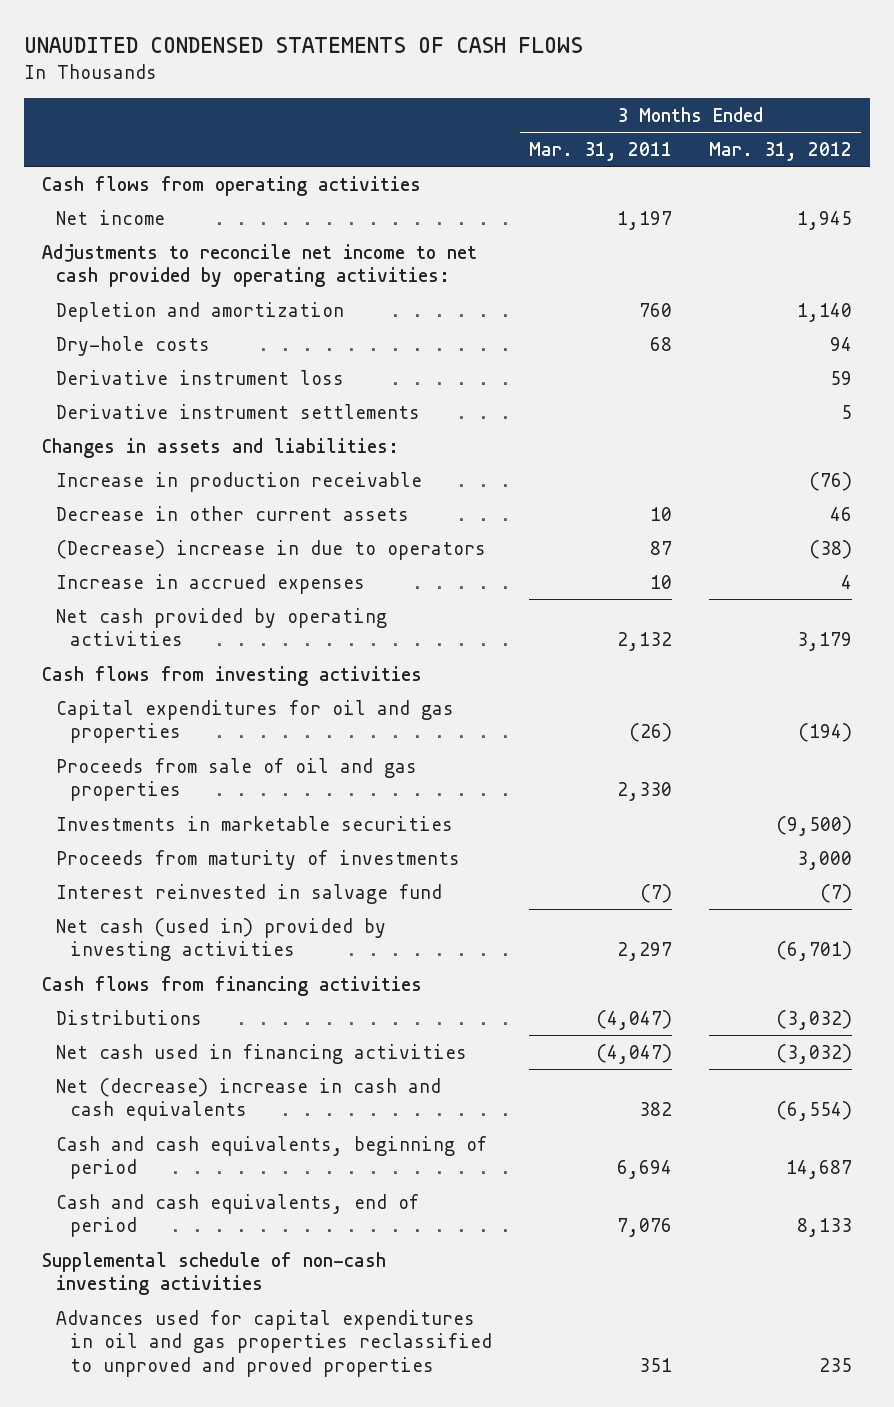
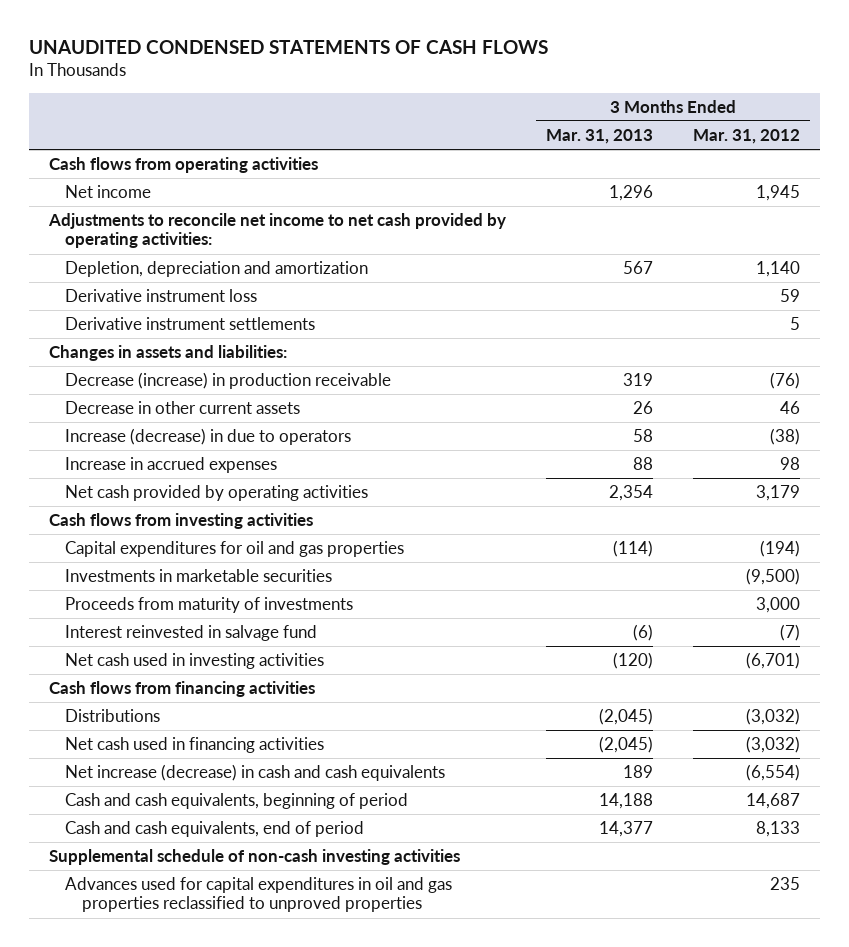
[529,141,673,161] Mar. 31, 2011 -> none
none -> [546,128,654,144] Mar. 31, 2013
[56,335,211,356] Dry-hole costs -> none
[56,301,345,322] Depletion and amortization -> [65,260,369,277] Depletion, depreciation and amortization
[56,471,423,492] Increase in production receivable -> [65,371,392,389] Decrease (increase) in production receivable
[56,539,487,560] (Decrease) increase in due to operators -> [65,427,352,445] Increase (decrease) in due to operators
[840,574,852,589] 4 -> [779,456,800,470] 98
[56,757,418,802] Proceeds from sale of oil and gas properties -> none
[56,917,387,962] Net cash (used in) provided by investing activities -> [65,652,325,669] Net cash used in investing activities
[56,1077,442,1122] Net (decrease) increase in cash and cash equivalents -> [65,763,446,781] Net increase (decrease) in cash and cash equivalents
[56,1309,493,1377] Advances used for capital expenditures in oil and gas properties reclassified to unproved and proved properties -> [65,876,453,913] Advances used for capital expenditures in oil and gas properties reclassified to unproved properties

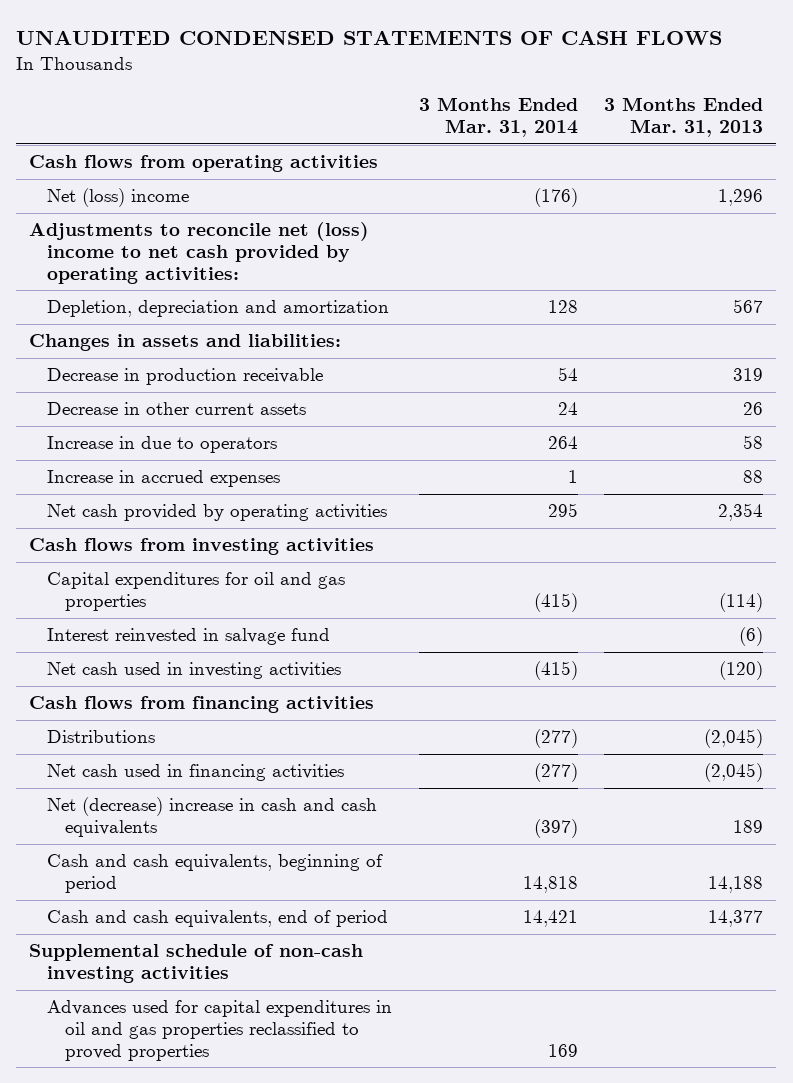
[692,128,800,144] Mar. 31, 2012 -> none
none -> [418,97,578,137] 3 Months Ended Mar. 31, 2014
[65,184,152,198] Net income -> [46,188,189,208] Net (loss) income
[48,212,507,249] Adjustments to reconcile net income to net cash provided by operating activities: -> [29,222,370,284] Adjustments to reconcile net (loss) income to net cash provided by operating activities:
[65,288,258,302] Derivative instrument loss -> none
[65,316,316,330] Derivative instrument settlements -> none
[65,371,392,389] Decrease (increase) in production receivable -> [46,368,323,386] Decrease in production receivable
[65,427,352,445] Increase (decrease) in due to operators -> [46,436,277,454] Increase in due to operators
[65,568,333,582] Investments in marketable securities -> none
[65,596,354,613] Proceeds from maturity of investments -> none
[65,763,446,781] Net increase (decrease) in cash and cash equivalents -> [46,797,377,838] Net (decrease) increase in cash and cash equivalents
[65,876,453,913] Advances used for capital expenditures in oil and gas properties reclassified to unproved properties -> [46,1000,392,1061] Advances used for capital expenditures in oil and gas properties reclassified to proved properties

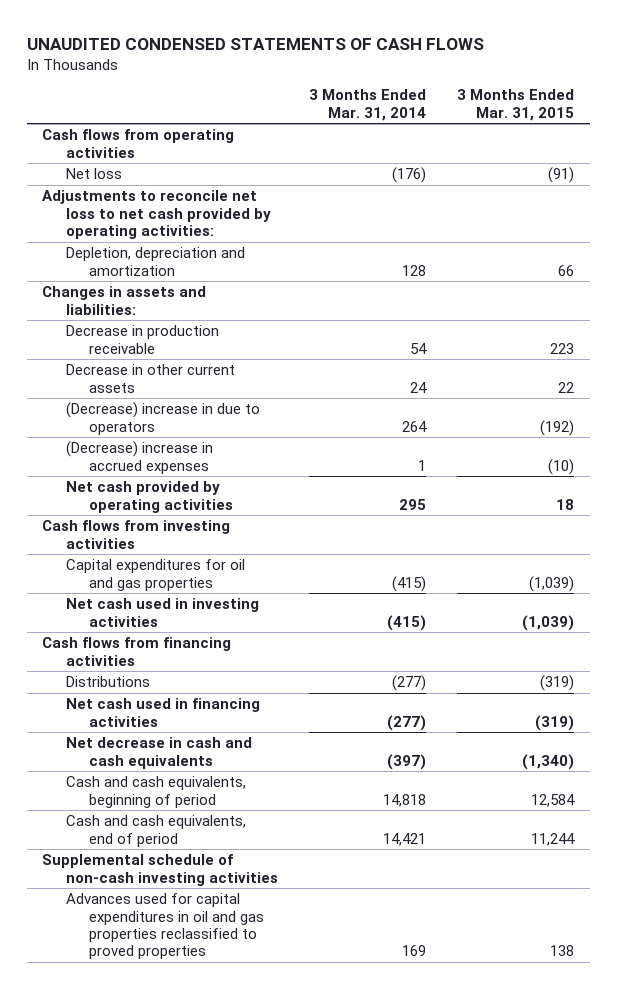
[604,97,764,137] 3 Months Ended Mar. 31, 2013 -> none
none -> [457,89,575,121] 3 Months Ended Mar. 31, 2015
[46,188,189,208] Net (loss) income -> [65,168,122,180] Net loss
[29,222,370,284] Adjustments to reconcile net (loss) income to net cash provided by operating activities: -> [42,190,271,239] Adjustments to reconcile net loss to net cash provided by operating activities:
[46,436,277,454] Increase in due to operators -> [65,402,260,435] (Decrease) increase in due to operators
[46,470,280,488] Increase in accrued expenses -> [65,441,213,474] (Decrease) increase in accrued expenses
[46,628,330,646] Interest reinvested in salvage fund -> none
[46,797,377,838] Net (decrease) increase in cash and cash equivalents -> [65,737,252,769] Net decrease in cash and cash equivalents

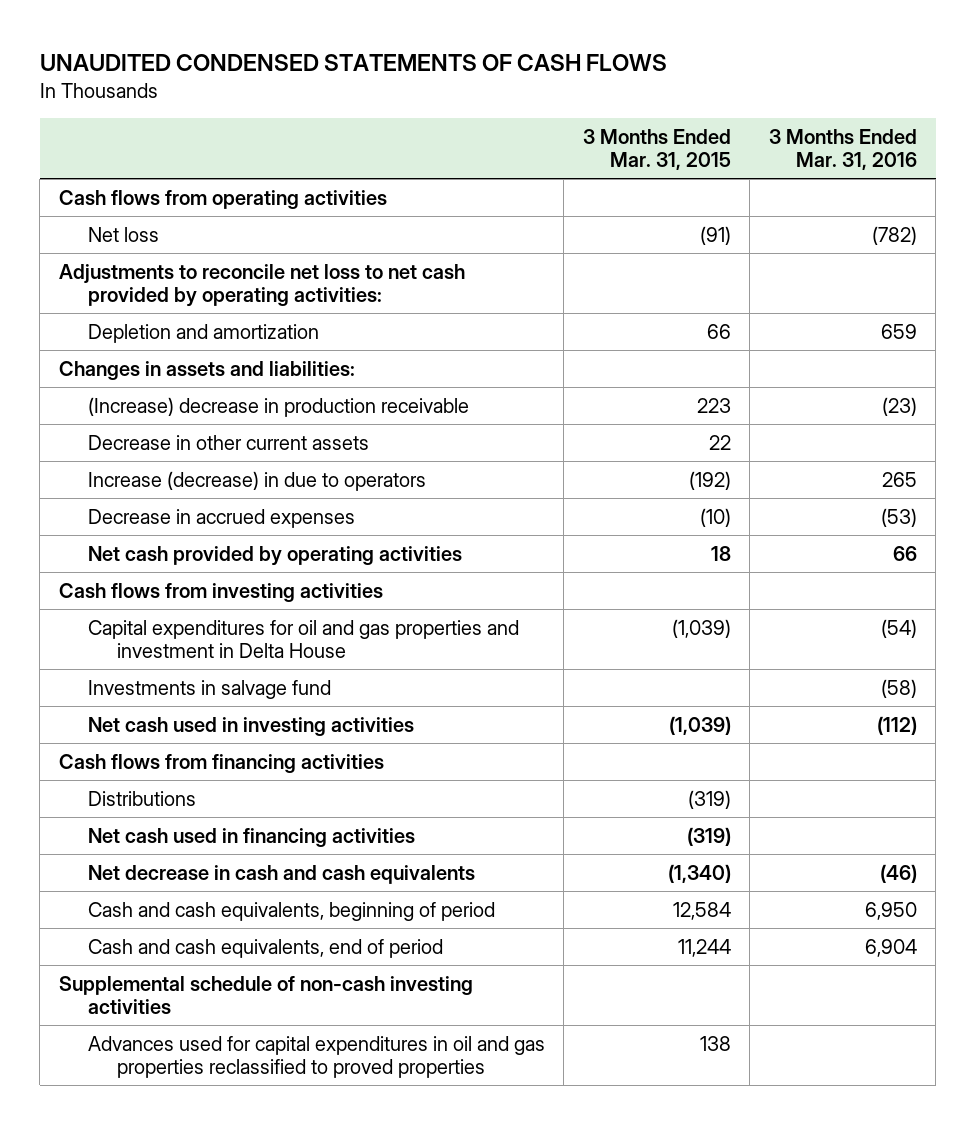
[309,89,427,121] 3 Months Ended Mar. 31, 2014 -> none
none -> [768,128,917,171] 3 Months Ended Mar. 31, 2016
[65,247,245,276] Depletion, depreciation and amortization -> [87,323,319,343] Depletion and amortization
[65,325,219,354] Decrease in production receivable -> [87,396,469,417] (Increase) decrease in production receivable
[65,402,260,435] (Decrease) increase in due to operators -> [87,470,426,491] Increase (decrease) in due to operators
[65,441,213,474] (Decrease) increase in accrued expenses -> [87,508,355,528] Decrease in accrued expenses
[65,559,245,591] Capital expenditures for oil and gas properties -> [87,619,519,659] Capital expenditures for oil and gas properties and investment in Delta House
none -> [87,679,331,699] Investments in salvage fund

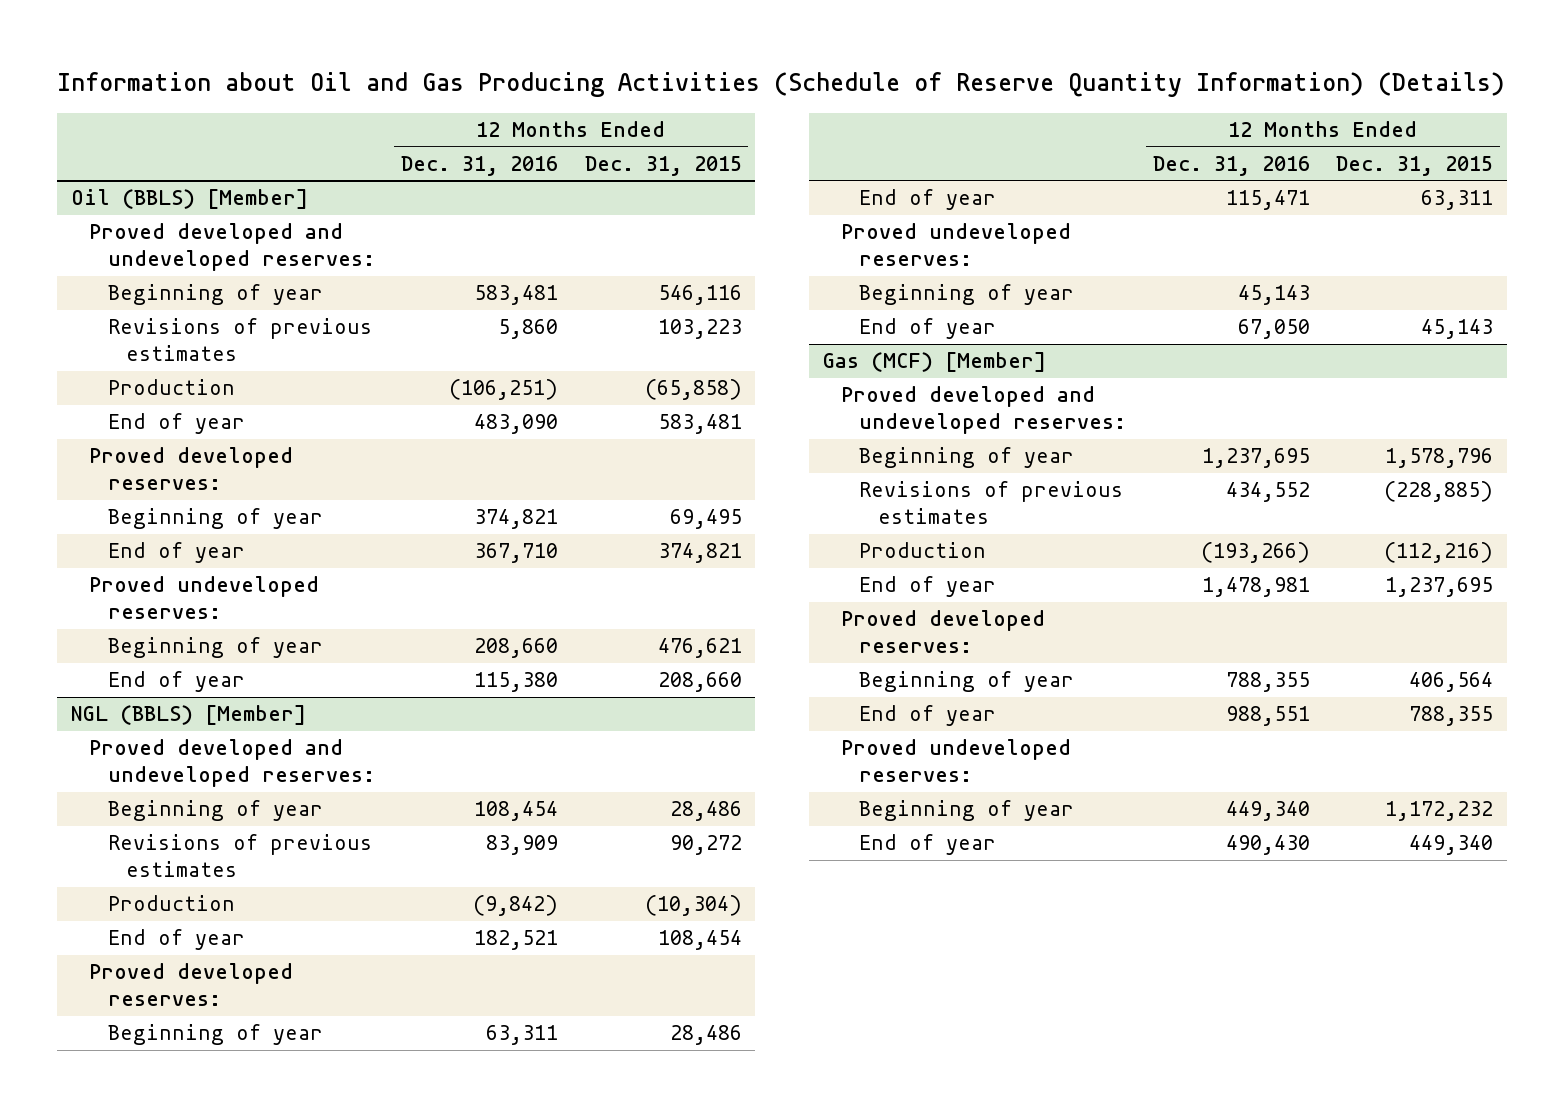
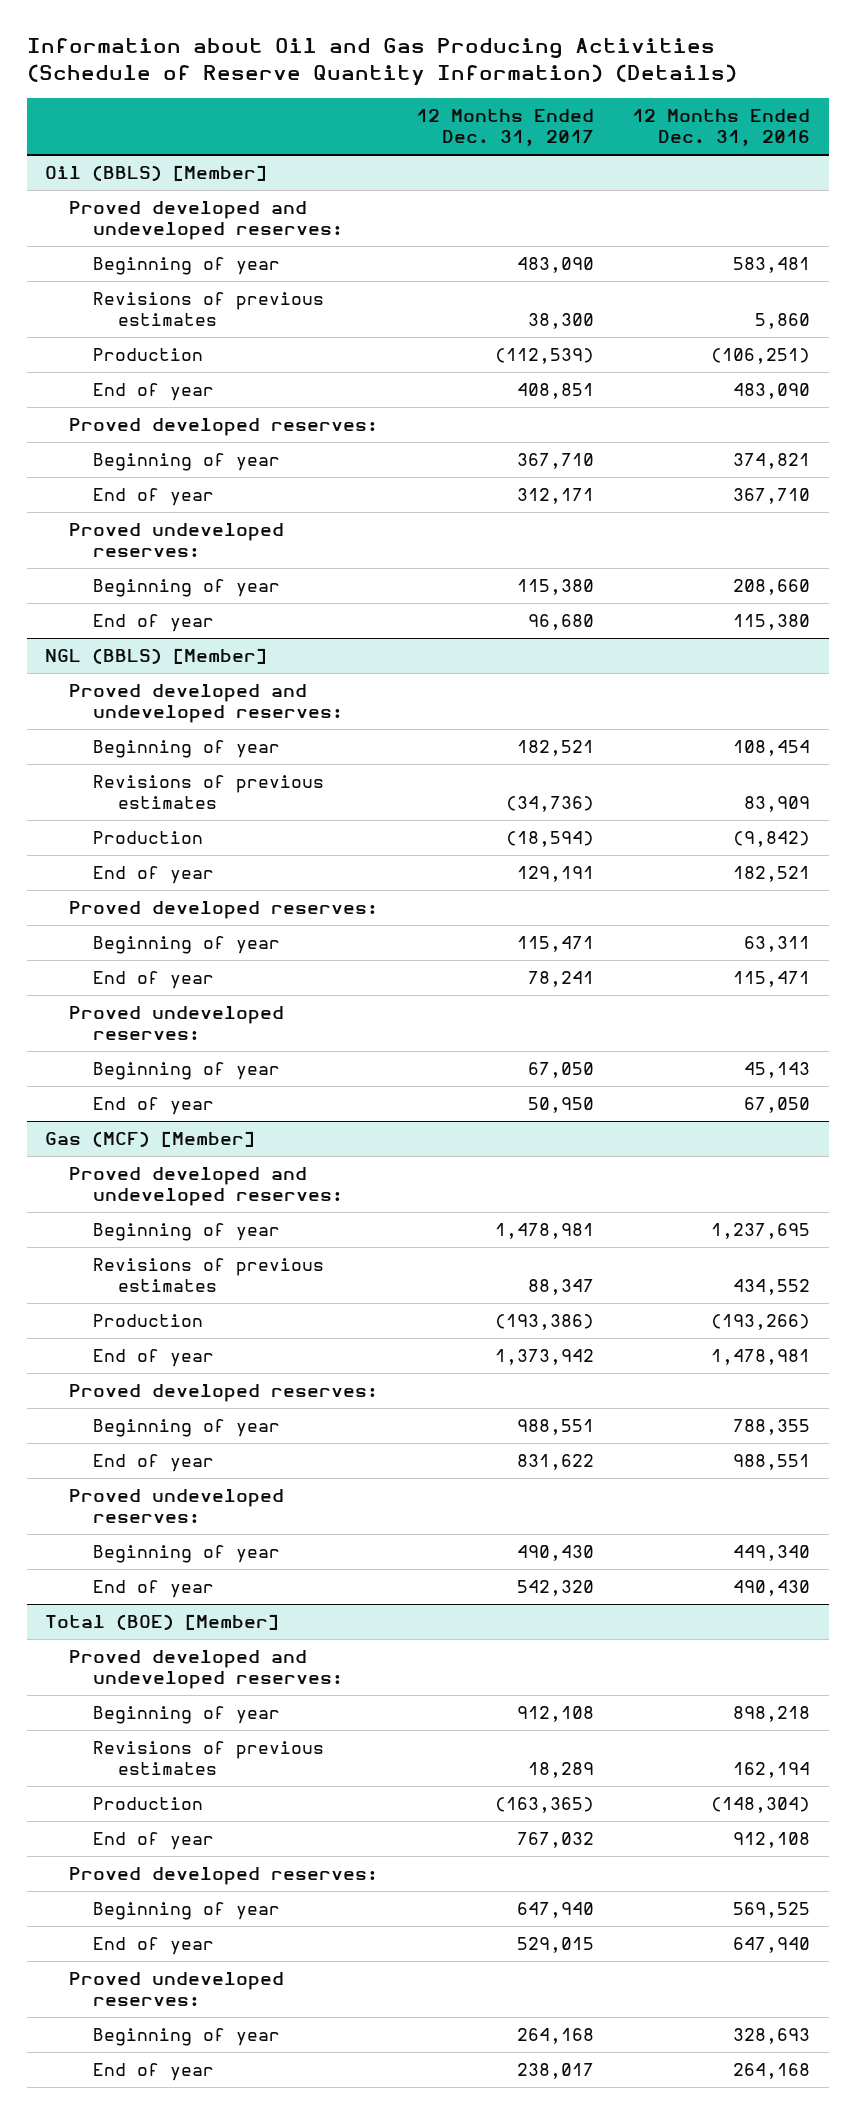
[584,155,742,176] Dec. 31, 2015 -> none
none -> [416,108,595,148] 12 Months Ended Dec. 31, 2017
none -> [45,1614,280,1631] Total (BOE) [Member]
none -> [69,1650,344,1690] Proved developed and undeveloped reserves:
none -> [93,1706,281,1725] Beginning of year
none -> [93,1741,325,1776] Revisions of previous estimates
none -> [93,1797,204,1811] Production
none -> [93,1832,215,1851] End of year
none -> [69,1867,379,1886] Proved developed reserves:
none -> [93,1902,281,1921] Beginning of year
none -> [93,1937,215,1956] End of year
none -> [69,1972,285,2007] Proved undeveloped reserves:
none -> [93,2028,281,2047] Beginning of year
none -> [93,2063,215,2082] End of year

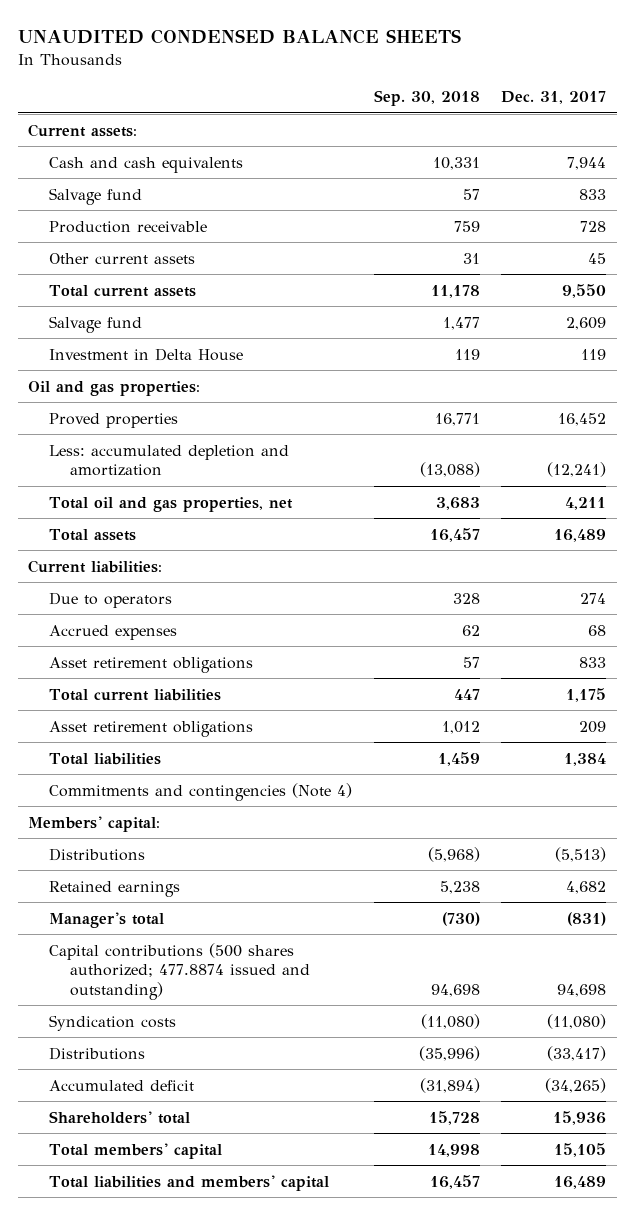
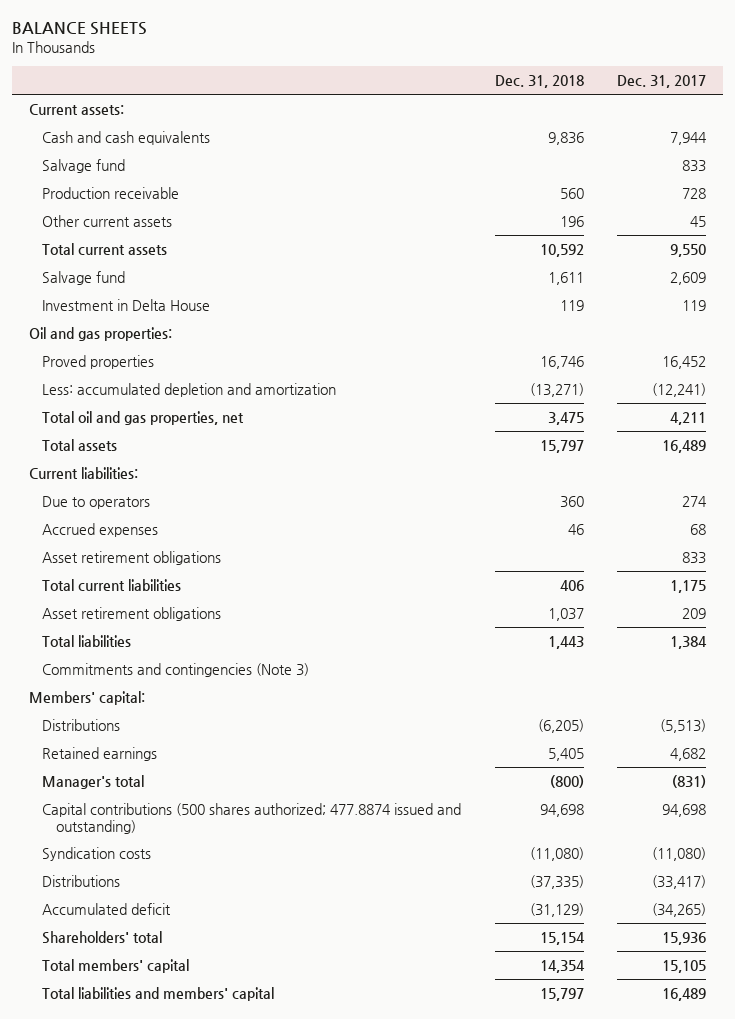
[17,28,461,44] UNAUDITED CONDENSED BALANCE SHEETS -> [11,22,147,36] BALANCE SHEETS
[373,90,480,107] Sep. 30, 2018 -> none
none -> [494,75,584,89] Dec. 31, 2018
[48,782,352,801] Commitments and contingencies (Note 4) -> [42,662,310,677] Commitments and contingencies (Note 3)

